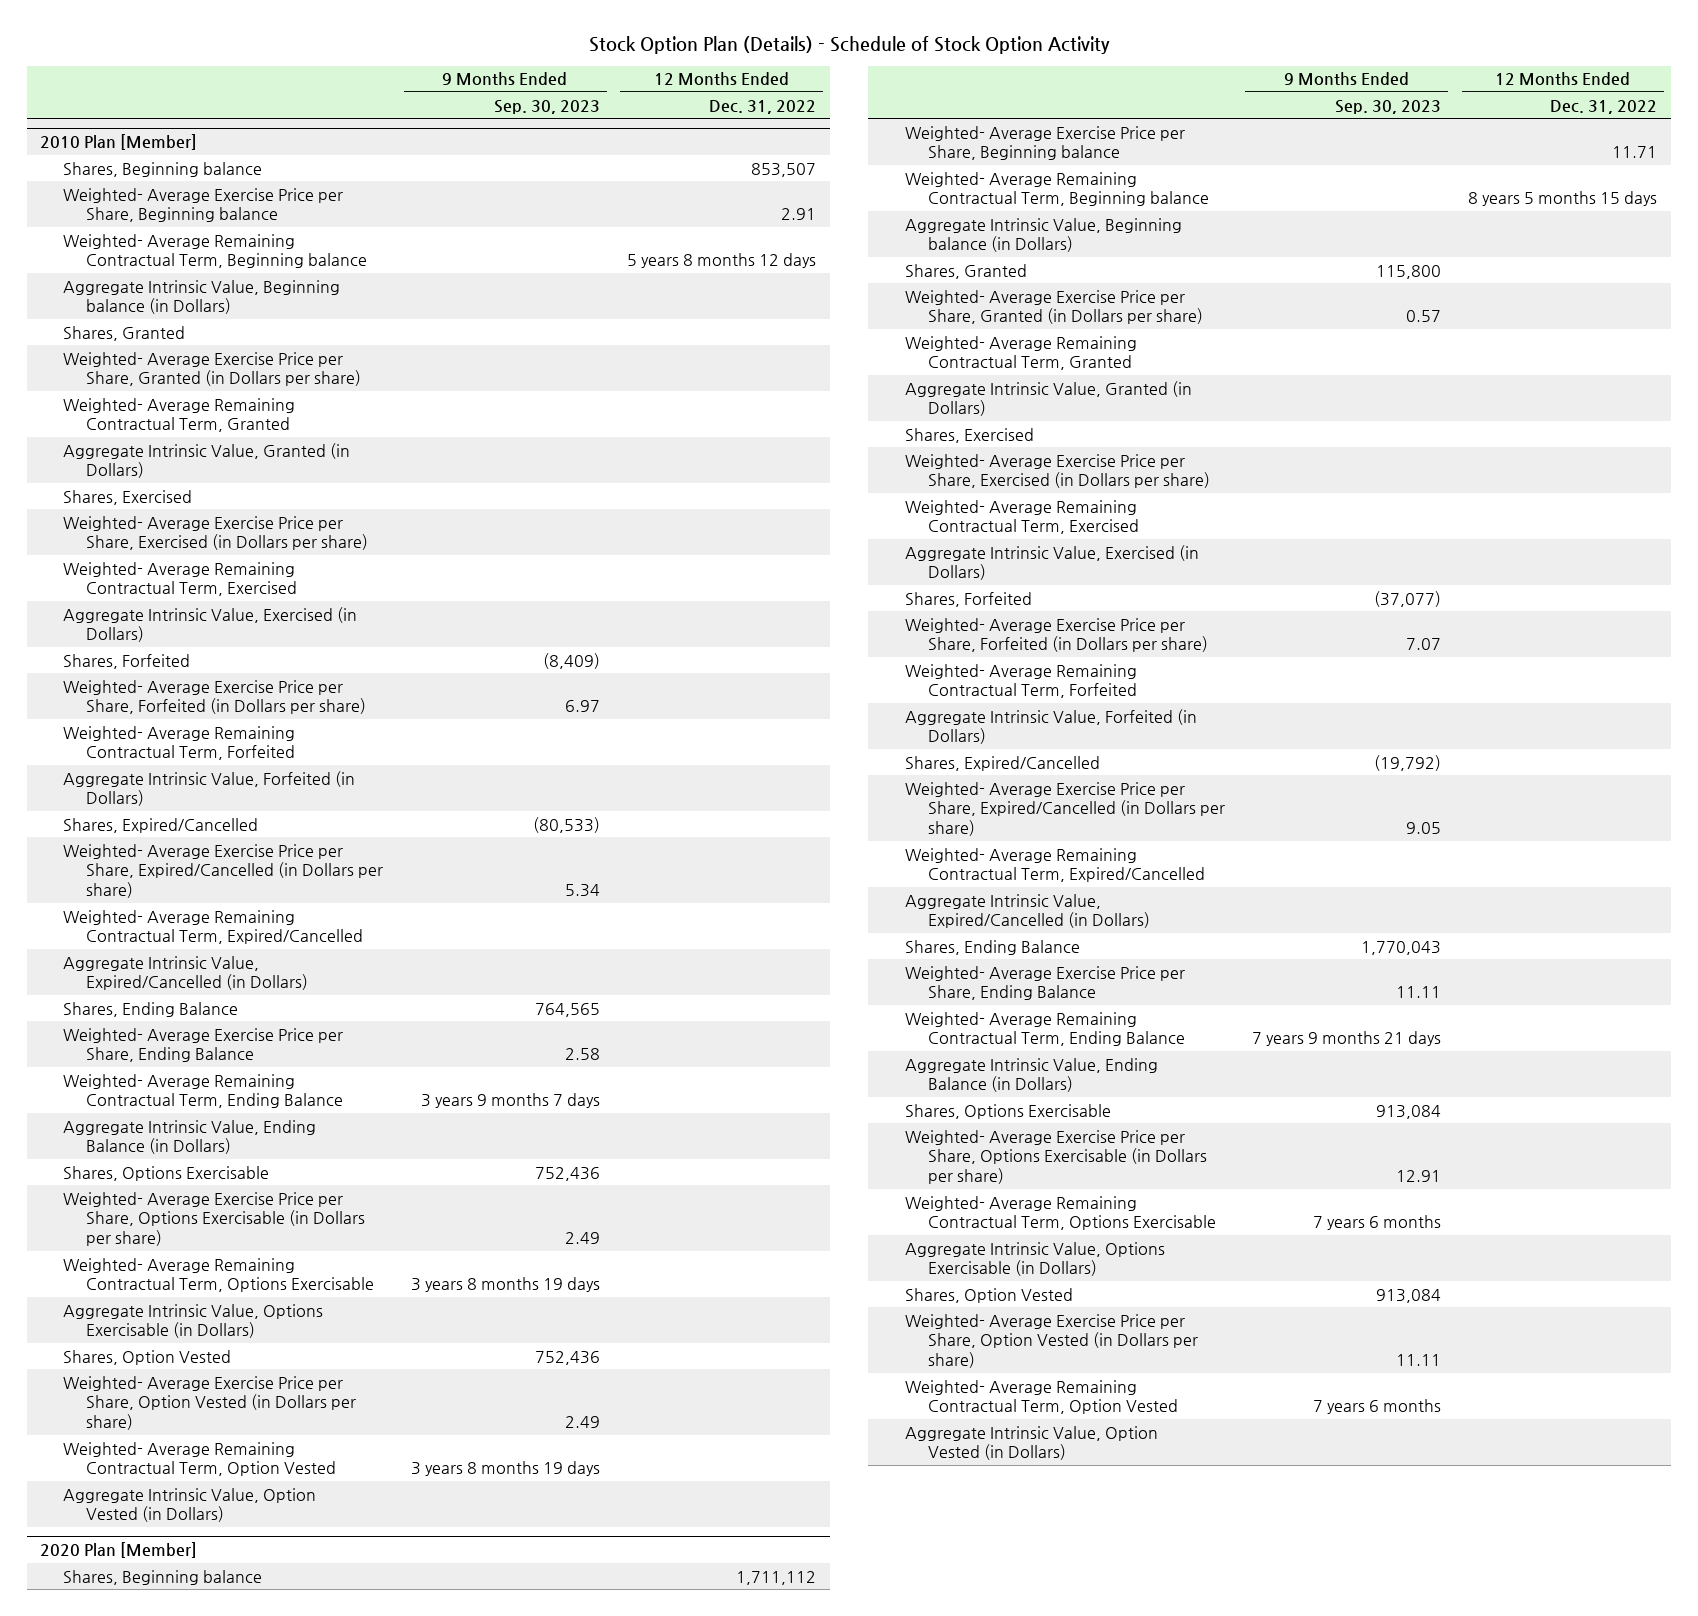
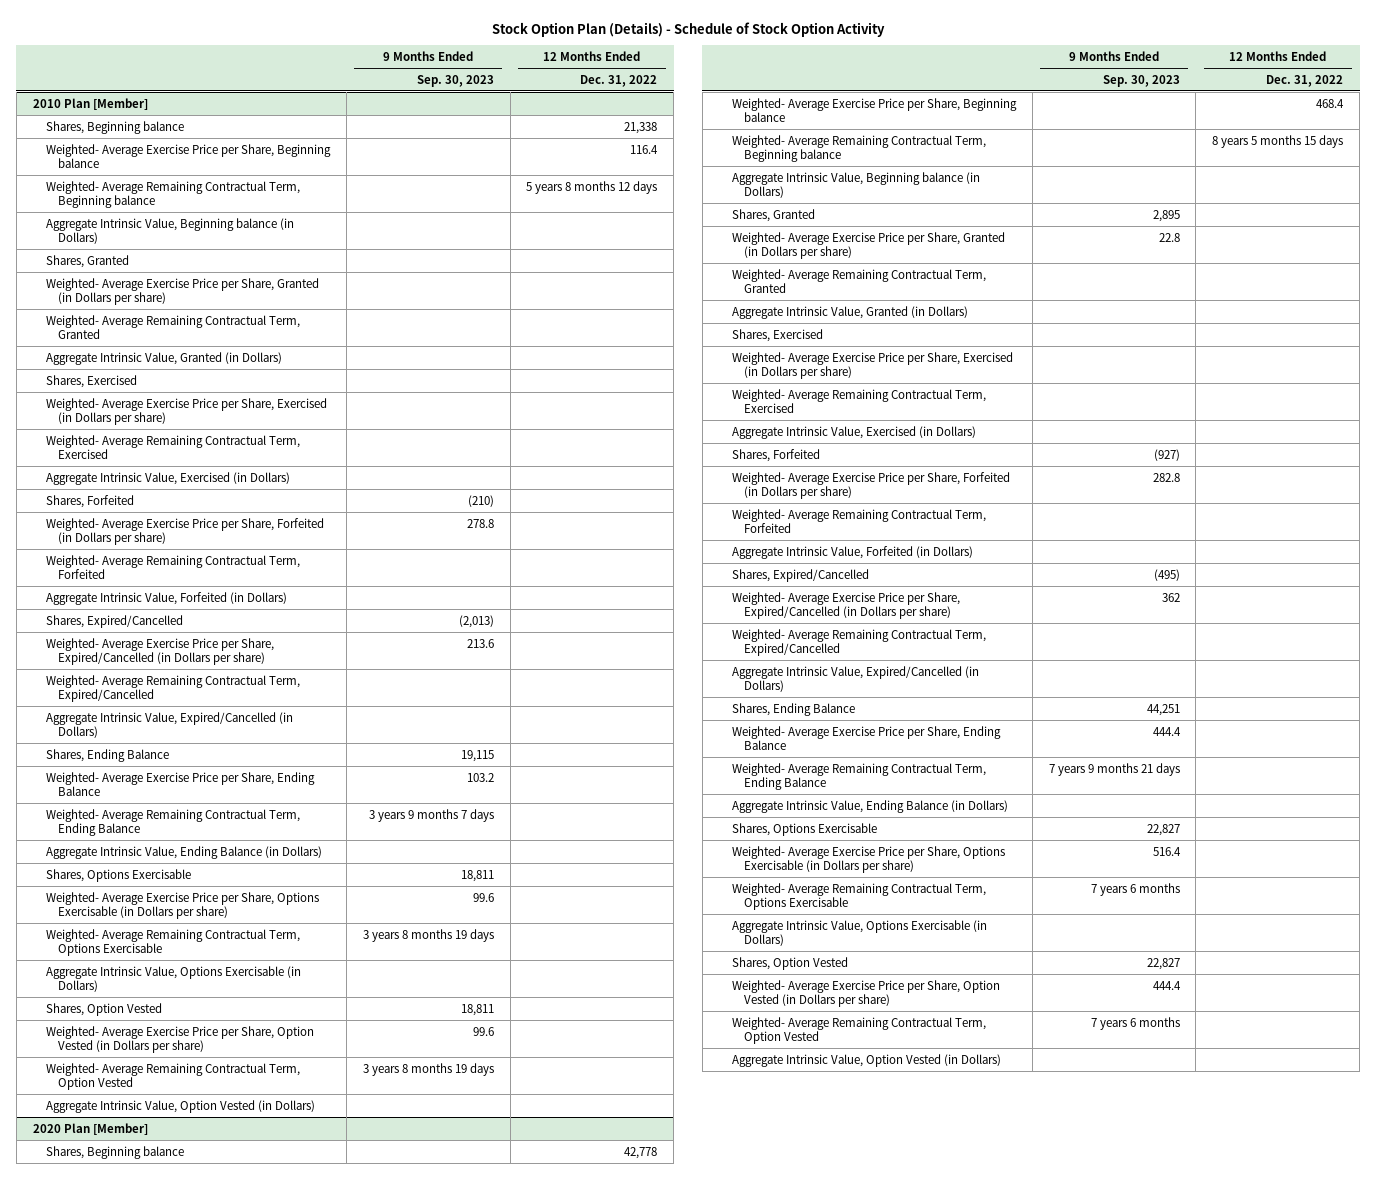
[751,162,817,177] 853,507 -> [624,121,658,134] 21,338
[781,208,817,221] 2.91 -> [630,144,659,154] 116.4
[542,652,600,669] (8,409) -> [467,494,494,507] (210)
[564,700,600,713] 6.97 -> [466,518,494,528] 278.8
[532,816,600,833] (80,533) -> [458,614,494,628] (2,013)
[564,883,600,897] 5.34 -> [466,638,494,648] 213.6
[534,1002,600,1017] 764,565 -> [460,749,494,762] 19,115
[564,1048,600,1061] 2.58 -> [466,772,494,782] 103.2
[534,1166,600,1181] 752,436 -> [460,869,494,882] 18,811
[564,1231,600,1244] 2.49 -> [472,892,494,902] 99.6
[534,1350,600,1365] 752,436 -> [460,1003,494,1016] 18,811
[564,1415,600,1428] 2.49 -> [472,1026,494,1036] 99.6
[736,1570,817,1585] 1,711,112 -> [624,1146,658,1159] 42,778
[1612,146,1658,159] 11.71 -> [1316,98,1345,108] 468.4
[1376,264,1442,279] 115,800 -> [1152,209,1180,222] 2,895
[1406,310,1442,323] 0.57 -> [1158,232,1180,242] 22.8
[1374,590,1442,607] (37,077) -> [1153,448,1180,461] (927)
[1406,638,1442,651] 7.07 -> [1152,472,1180,482] 282.8
[1374,754,1442,771] (19,792) -> [1153,568,1180,581] (495)
[1406,821,1442,834] 9.05 -> [1161,592,1180,602] 362
[1361,940,1442,955] 1,770,043 -> [1146,703,1180,716] 44,251
[1396,986,1442,999] 11.11 -> [1152,726,1181,736] 444.4
[1376,1104,1442,1119] 913,084 -> [1146,823,1180,836] 22,827
[1396,1169,1442,1182] 12.91 -> [1152,846,1181,856] 516.4
[1376,1288,1442,1303] 913,084 -> [1146,957,1180,970] 22,827
[1396,1353,1442,1366] 11.11 -> [1152,980,1181,990] 444.4

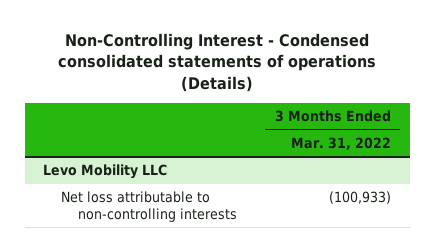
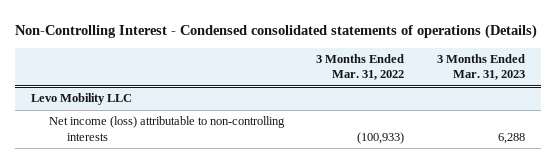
none -> [436,54,525,81] 3 Months Ended Mar. 31, 2023
[60,191,238,222] Net loss attributable to non-controlling interests -> [49,116,286,141] Net income (loss) attributable to non-controlling interests

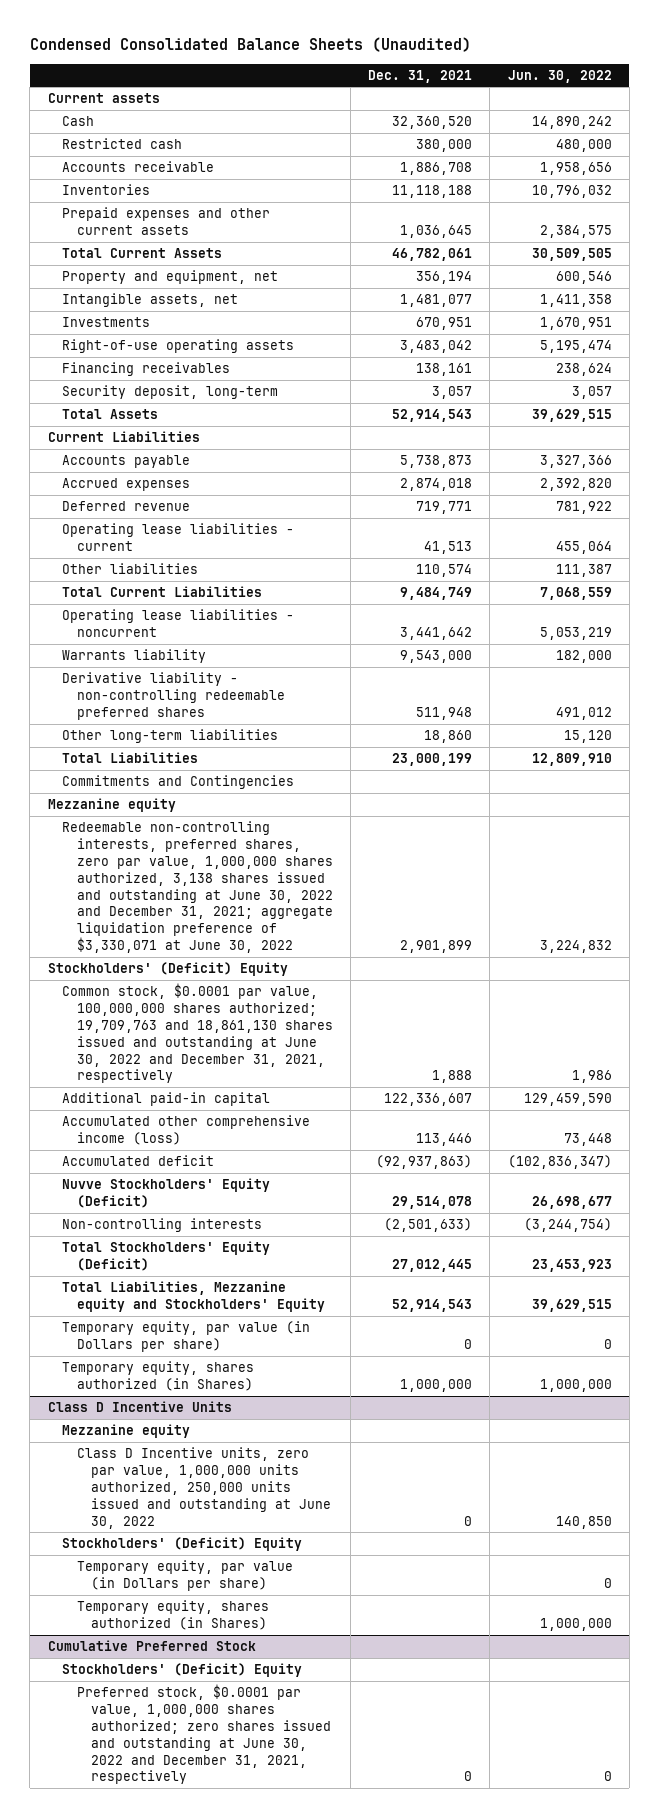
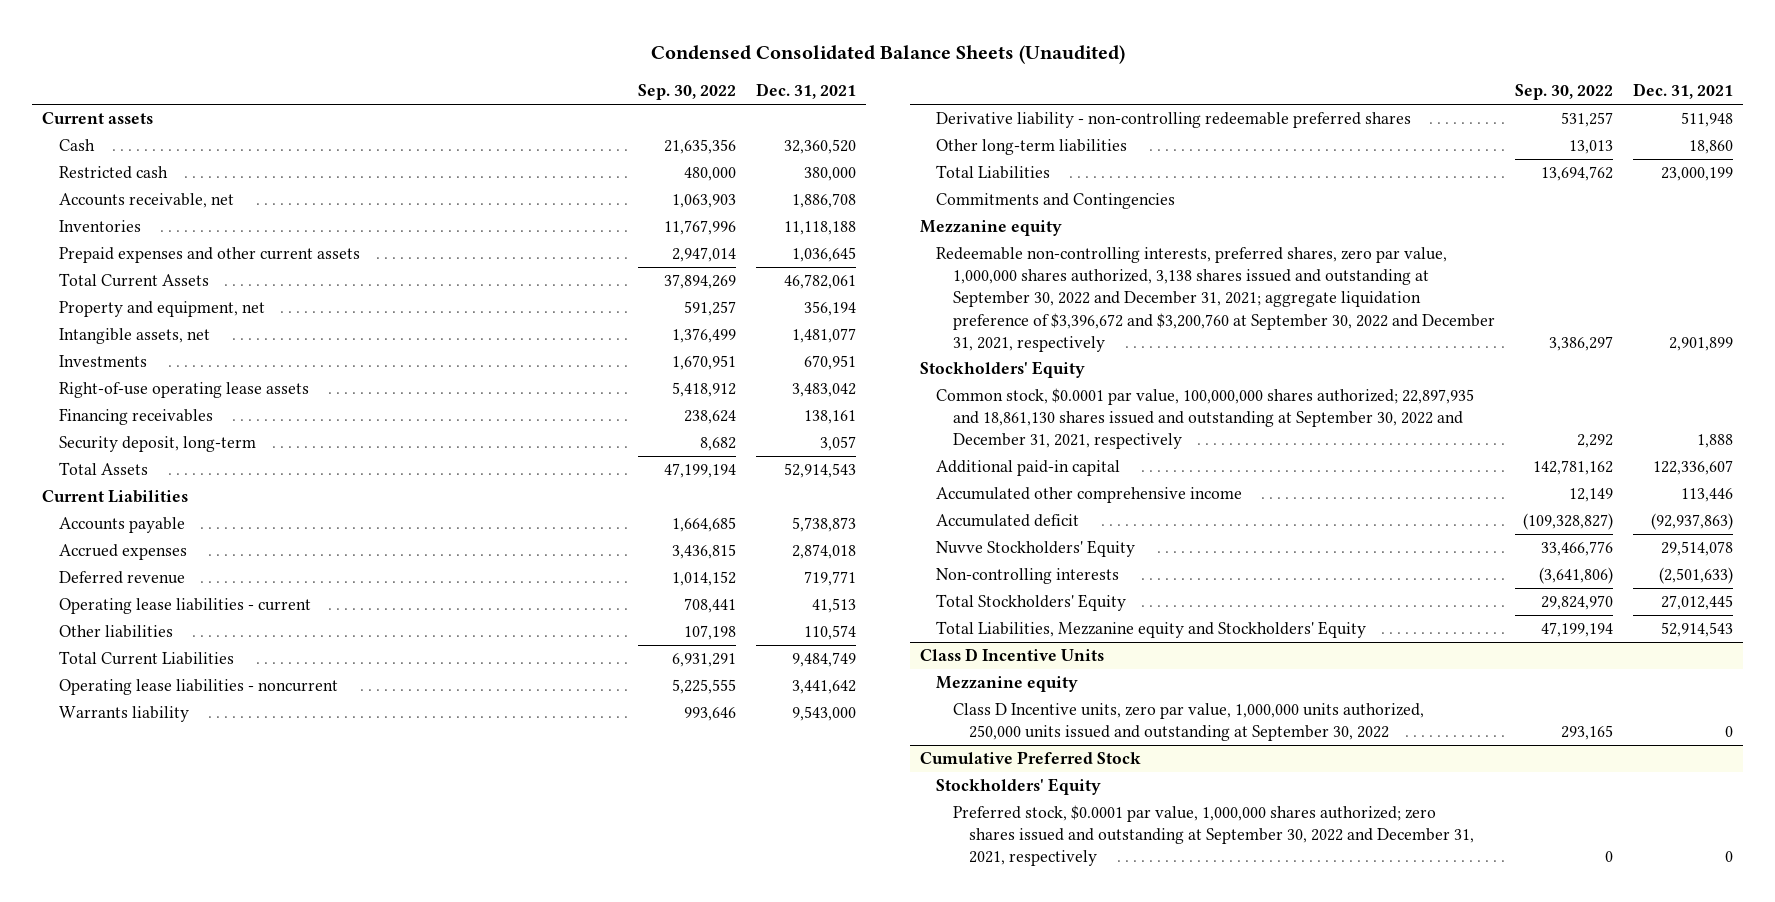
[507,69,612,83] Jun. 30, 2022 -> none
none -> [637,84,736,101] Sep. 30, 2022
[62,161,215,173] Accounts receivable -> [58,193,234,209] Accounts receivable, net
[62,339,295,354] Right-of-use operating assets -> [58,382,309,399] Right-of-use operating lease assets
[62,821,333,954] Redeemable non-controlling interests, preferred shares, zero par value, 1,000,000 shares authorized, 3,138 shares issued and outstanding at June 30, 2022 and December 31, 2021; aggregate liquidation preference of $3,330,071 at June 30, 2022 -> [936,247,1495,352] Redeemable non-controlling interests, preferred shares, zero par value, 1,000,000 shares authorized, 3,138 shares issued and outstanding at September 30, 2022 and December 31, 2021; aggregate liquidation preference of $3,396,672 and $3,200,760 at September 30, 2022 and December 31, 2021, respectively
[47,962,288,977] Stockholders' (Deficit) Equity -> [919,361,1085,379] Stockholders' Equity
[62,983,333,1084] Common stock, $0.0001 par value, 100,000,000 shares authorized; 19,709,763 and 18,861,130 shares issued and outstanding at June 30, 2022 and December 31, 2021, respectively -> [936,388,1475,450] Common stock, $0.0001 par value, 100,000,000 shares authorized; 22,897,935 and 18,861,130 shares issued and outstanding at September 30, 2022 and December 31, 2021, respectively
[62,1115,311,1146] Accumulated other comprehensive income (loss) -> [936,487,1243,504] Accumulated other comprehensive income
[62,1178,271,1209] Nuvve Stockholders' Equity (Deficit) -> [936,540,1136,558] Nuvve Stockholders' Equity
[62,1241,271,1272] Total Stockholders' Equity (Deficit) -> [936,594,1127,612] Total Stockholders' Equity
[62,1321,311,1353] Temporary equity, par value (in Dollars per share) -> none
[62,1361,255,1392] Temporary equity, shares authorized (in Shares) -> none
[62,1537,303,1552] Stockholders' (Deficit) Equity -> none
[76,1560,293,1592] Temporary equity, par value (in Dollars per share) -> none
[76,1600,269,1631] Temporary equity, shares authorized (in Shares) -> none
[76,1447,331,1529] Class D Incentive units, zero par value, 1,000,000 units authorized, 250,000 units issued and outstanding at June 30, 2022 -> [952,703,1424,742] Class D Incentive units, zero par value, 1,000,000 units authorized, 250,000 units issued and outstanding at September 30, 2022
[62,1663,303,1678] Stockholders' (Deficit) Equity -> [936,778,1102,796] Stockholders' Equity
[76,1684,331,1785] Preferred stock, $0.0001 par value, 1,000,000 shares authorized; zero shares issued and outstanding at June 30, 2022 and December 31, 2021, respectively -> [952,805,1475,867] Preferred stock, $0.0001 par value, 1,000,000 shares authorized; zero shares issued and outstanding at September 30, 2022 and December 31, 2021, respectively

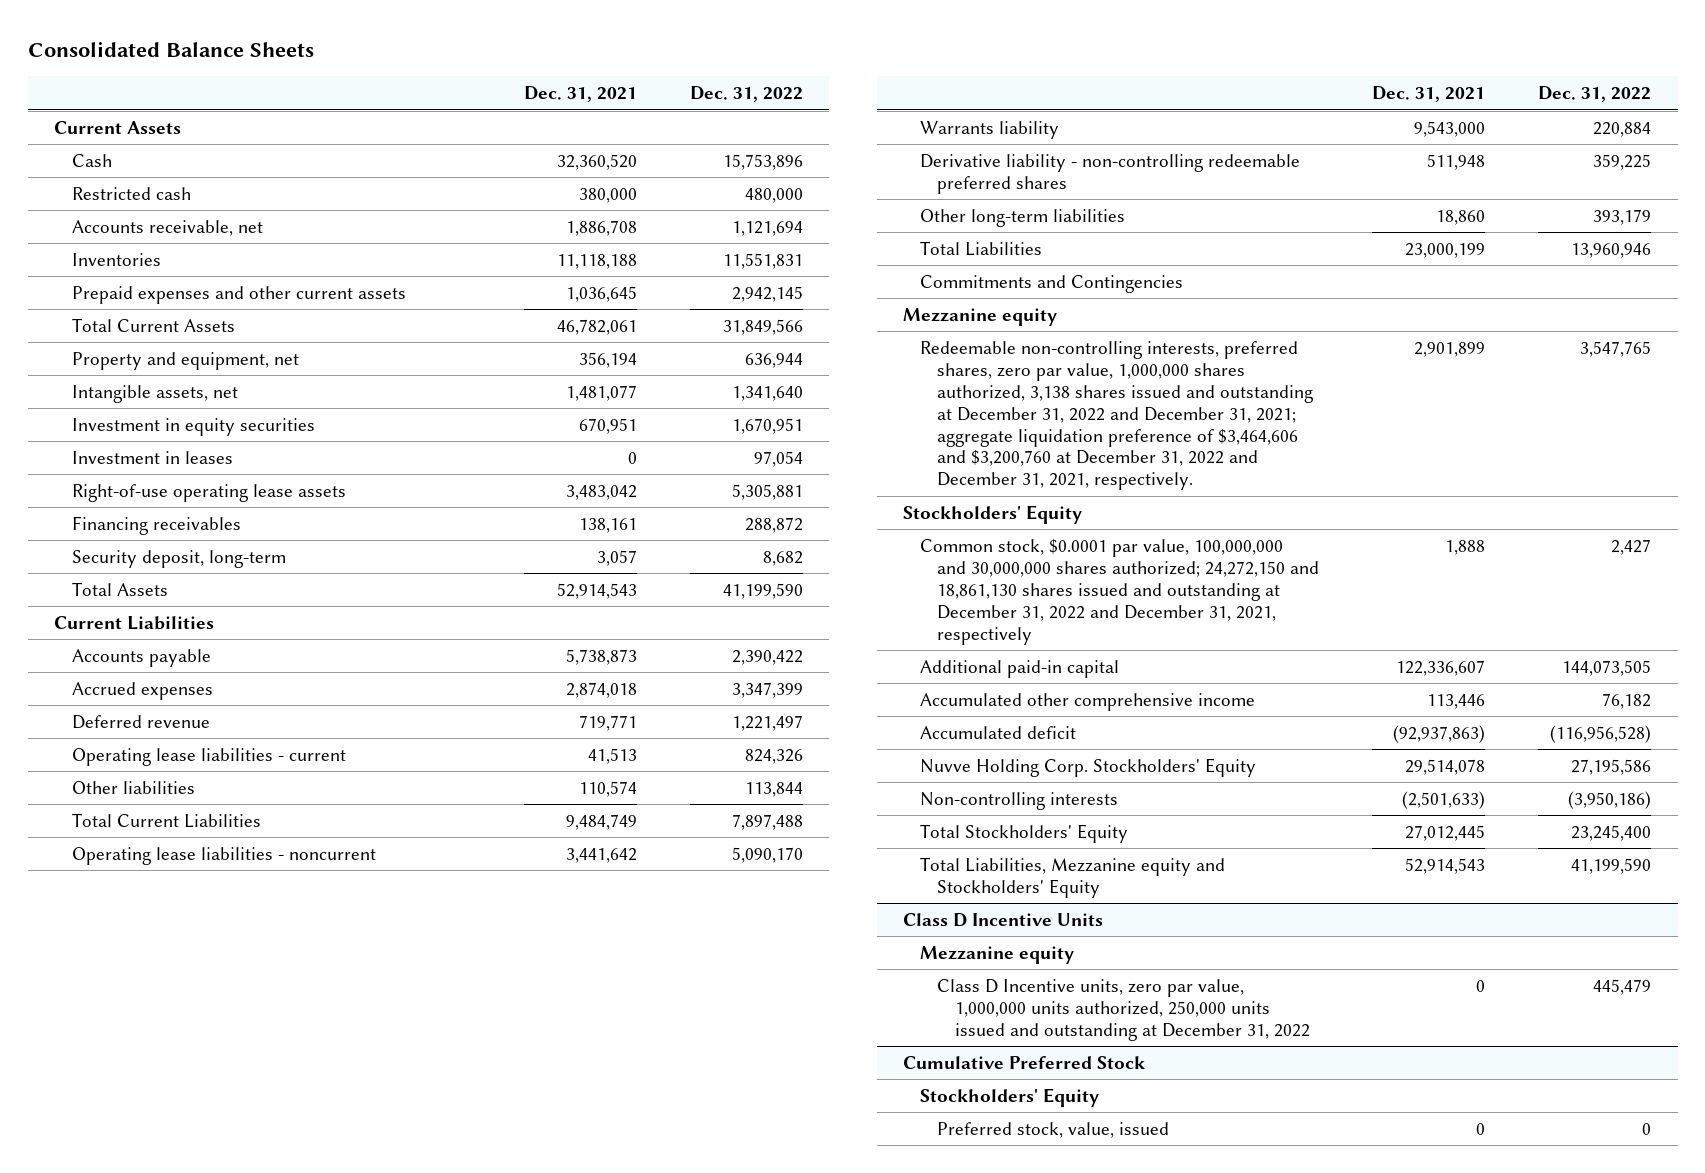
[650,45,1125,65] Condensed Consolidated Balance Sheets (Unaudited) -> [27,41,314,58] Consolidated Balance Sheets
[637,84,736,101] Sep. 30, 2022 -> none
none -> [689,86,803,103] Dec. 31, 2022
[42,112,154,125] Current assets -> [54,120,182,134] Current Assets
[58,355,147,368] Investments -> [71,417,315,436] Investment in equity securities
none -> [71,450,233,464] Investment in leases
[936,247,1495,352] Redeemable non-controlling interests, preferred shares, zero par value, 1,000,000 shares authorized, 3,138 shares issued and outstanding at September 30, 2022 and December 31, 2021; aggregate liquidation preference of $3,396,672 and $3,200,760 at September 30, 2022 and December 31, 2021, respectively -> [920,340,1314,491] Redeemable non-controlling interests, preferred shares, zero par value, 1,000,000 shares authorized, 3,138 shares issued and outstanding at December 31, 2022 and December 31, 2021; aggregate liquidation preference of $3,464,606 and $3,200,760 at December 31, 2022 and December 31, 2021, respectively.
[936,388,1475,450] Common stock, $0.0001 par value, 100,000,000 shares authorized; 22,897,935 and 18,861,130 shares issued and outstanding at September 30, 2022 and December 31, 2021, respectively -> [920,538,1320,645] Common stock, $0.0001 par value, 100,000,000 and 30,000,000 shares authorized; 24,272,150 and 18,861,130 shares issued and outstanding at December 31, 2022 and December 31, 2021, respectively
[936,540,1136,558] Nuvve Stockholders' Equity -> [920,757,1257,777] Nuvve Holding Corp. Stockholders' Equity
[952,703,1424,742] Class D Incentive units, zero par value, 1,000,000 units authorized, 250,000 units issued and outstanding at September 30, 2022 -> [937,978,1310,1041] Class D Incentive units, zero par value, 1,000,000 units authorized, 250,000 units issued and outstanding at December 31, 2022
[952,805,1475,867] Preferred stock, $0.0001 par value, 1,000,000 shares authorized; zero shares issued and outstanding at September 30, 2022 and December 31, 2021, respectively -> [937,1121,1170,1138] Preferred stock, value, issued

